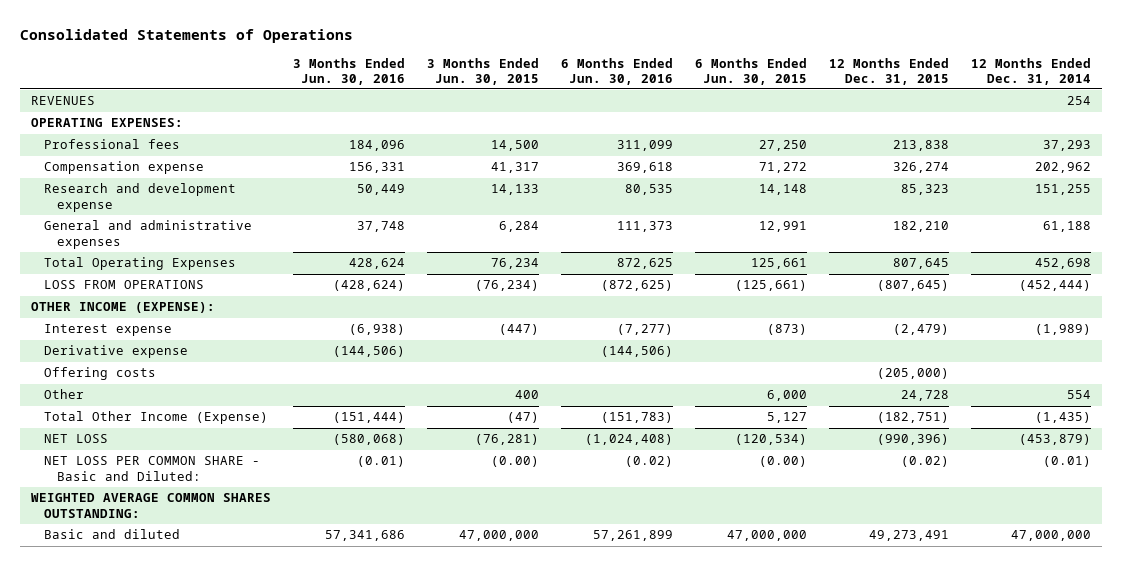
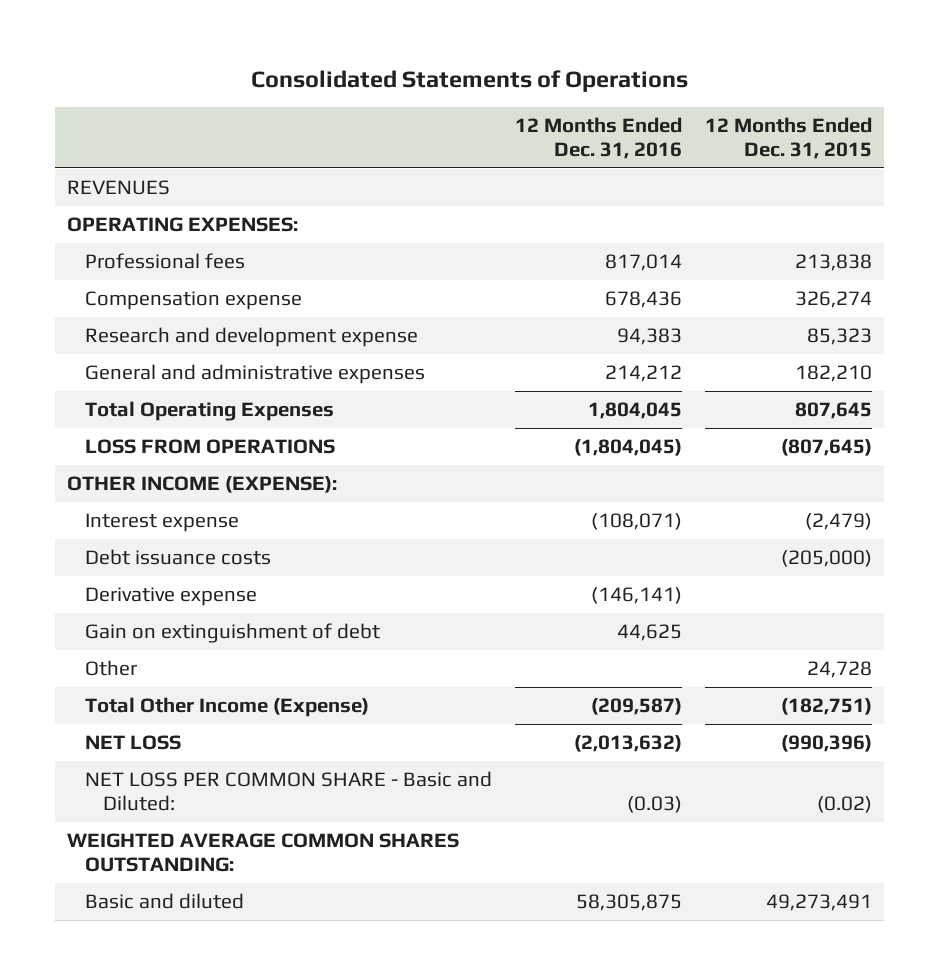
[292,57,405,85] 3 Months Ended Jun. 30, 2016 -> none
[426,57,539,85] 3 Months Ended Jun. 30, 2015 -> none
[560,57,673,85] 6 Months Ended Jun. 30, 2016 -> none
[694,57,807,85] 6 Months Ended Jun. 30, 2015 -> none
[970,57,1091,85] 12 Months Ended Dec. 31, 2014 -> none
none -> [515,117,683,159] 12 Months Ended Dec. 31, 2016
none -> [85,549,272,566] Debt issuance costs
[43,367,156,381] Offering costs -> none
none -> [85,623,381,644] Gain on extinguishment of debt

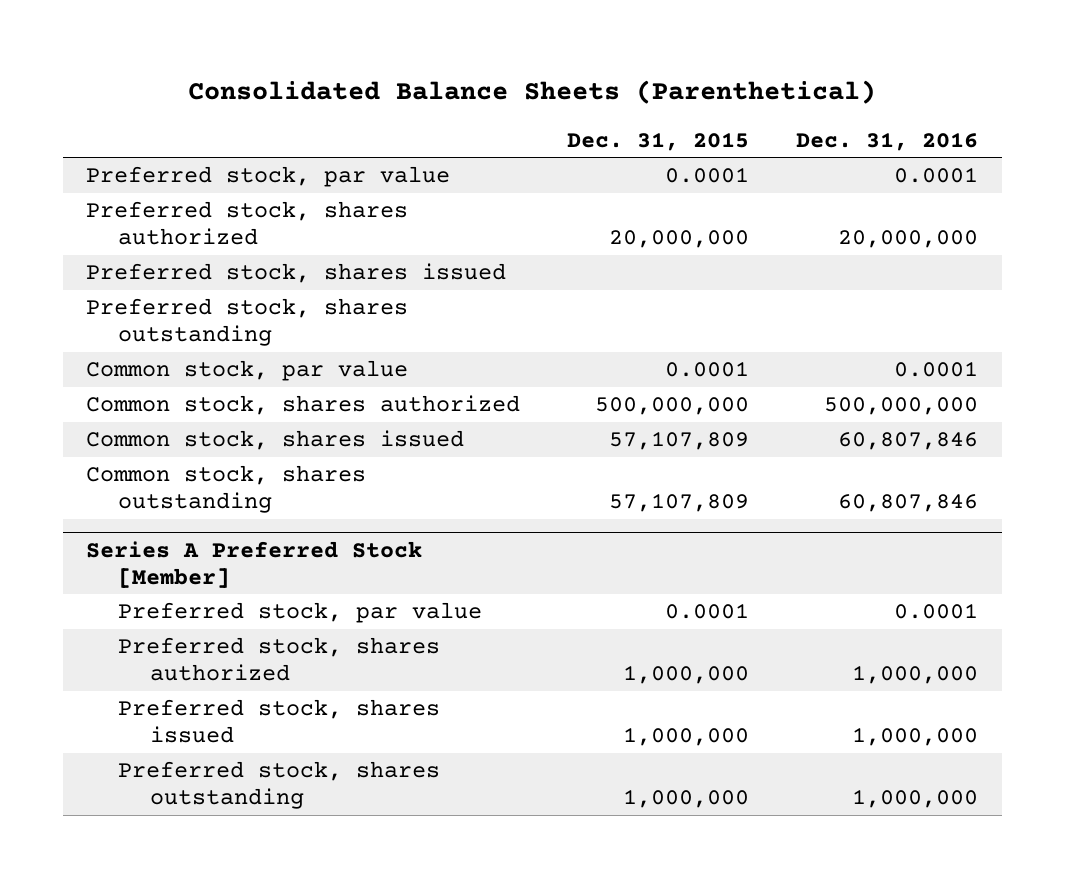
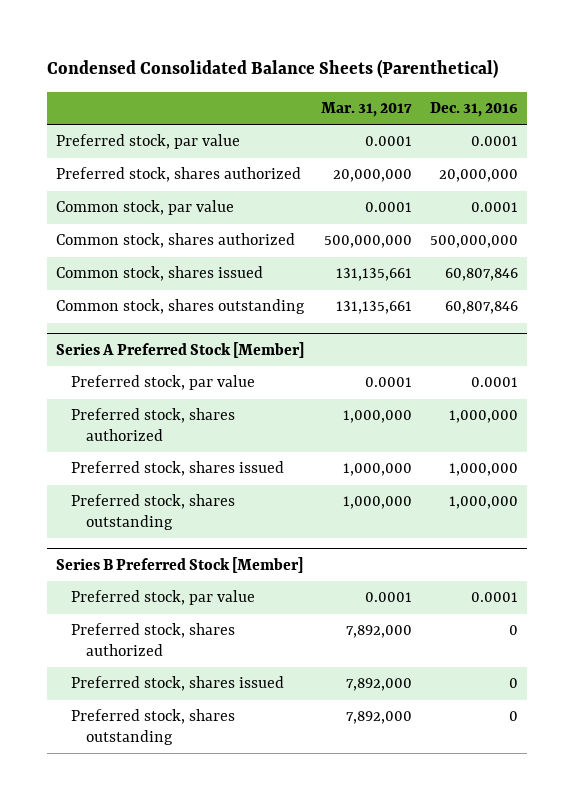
[188,80,877,105] Consolidated Balance Sheets (Parenthetical) -> [46,59,498,79] Condensed Consolidated Balance Sheets (Parenthetical)
[567,131,750,151] Dec. 31, 2015 -> none
none -> [321,101,413,117] Mar. 31, 2017
[86,263,507,284] Preferred stock, shares issued -> none
[86,298,409,347] Preferred stock, shares outstanding -> none
none -> [55,556,303,573] Series B Preferred Stock [Member]
none -> [70,590,255,606] Preferred stock, par value
none -> [70,623,235,656] Preferred stock, shares authorized
none -> [70,676,284,692] Preferred stock, shares issued
none -> [70,709,235,745] Preferred stock, shares outstanding

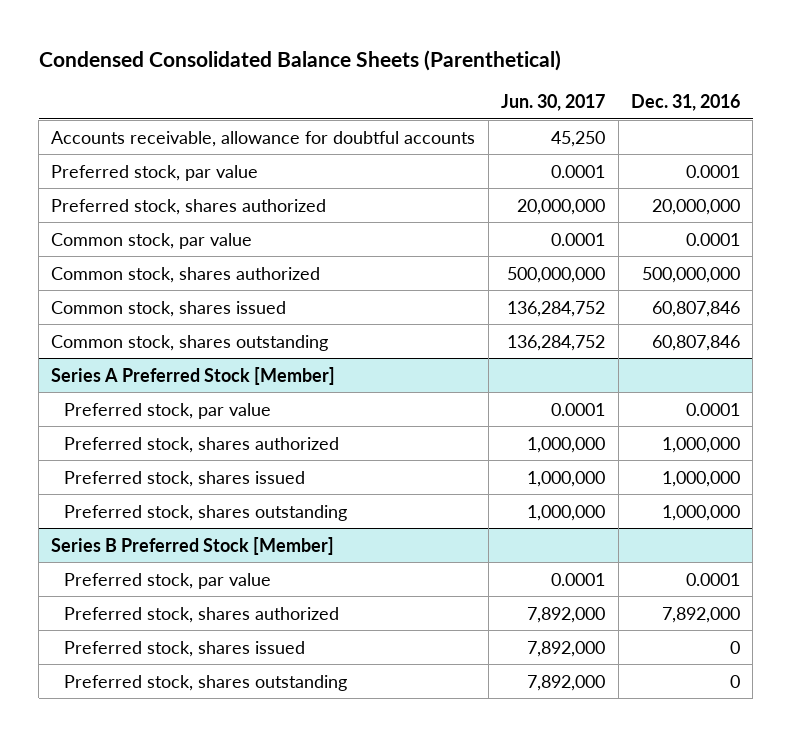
[321,101,413,117] Mar. 31, 2017 -> none
none -> [501,94,606,112] Jun. 30, 2017
none -> [51,130,476,147] Accounts receivable, allowance for doubtful accounts
[509,625,519,636] 0 -> [661,606,740,623] 7,892,000

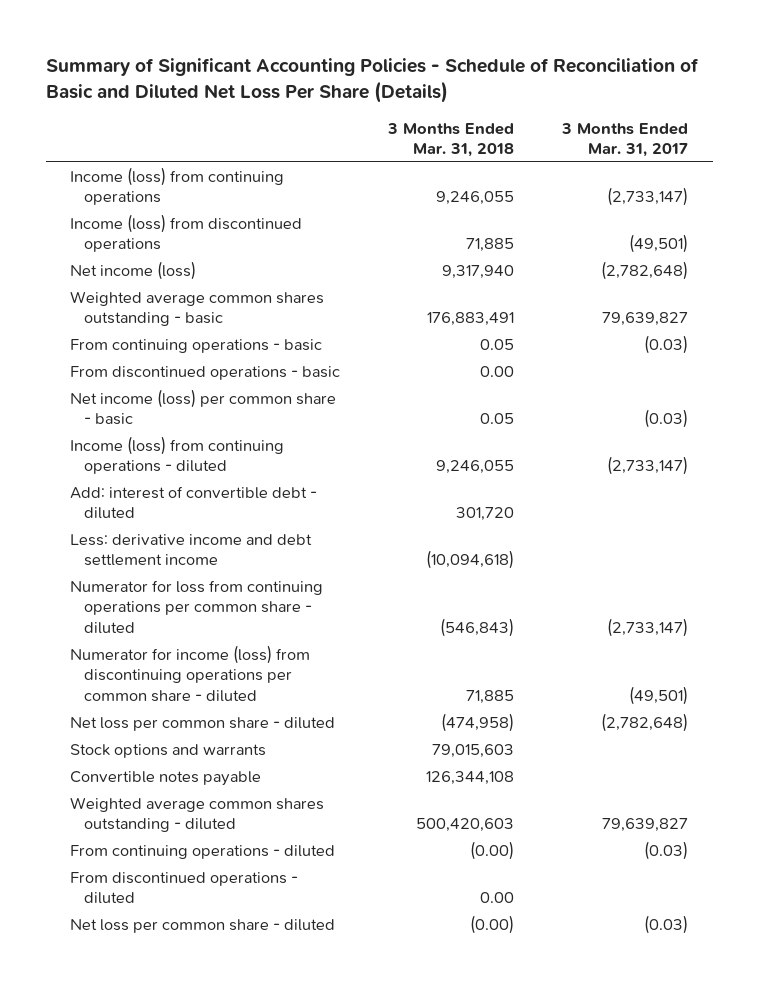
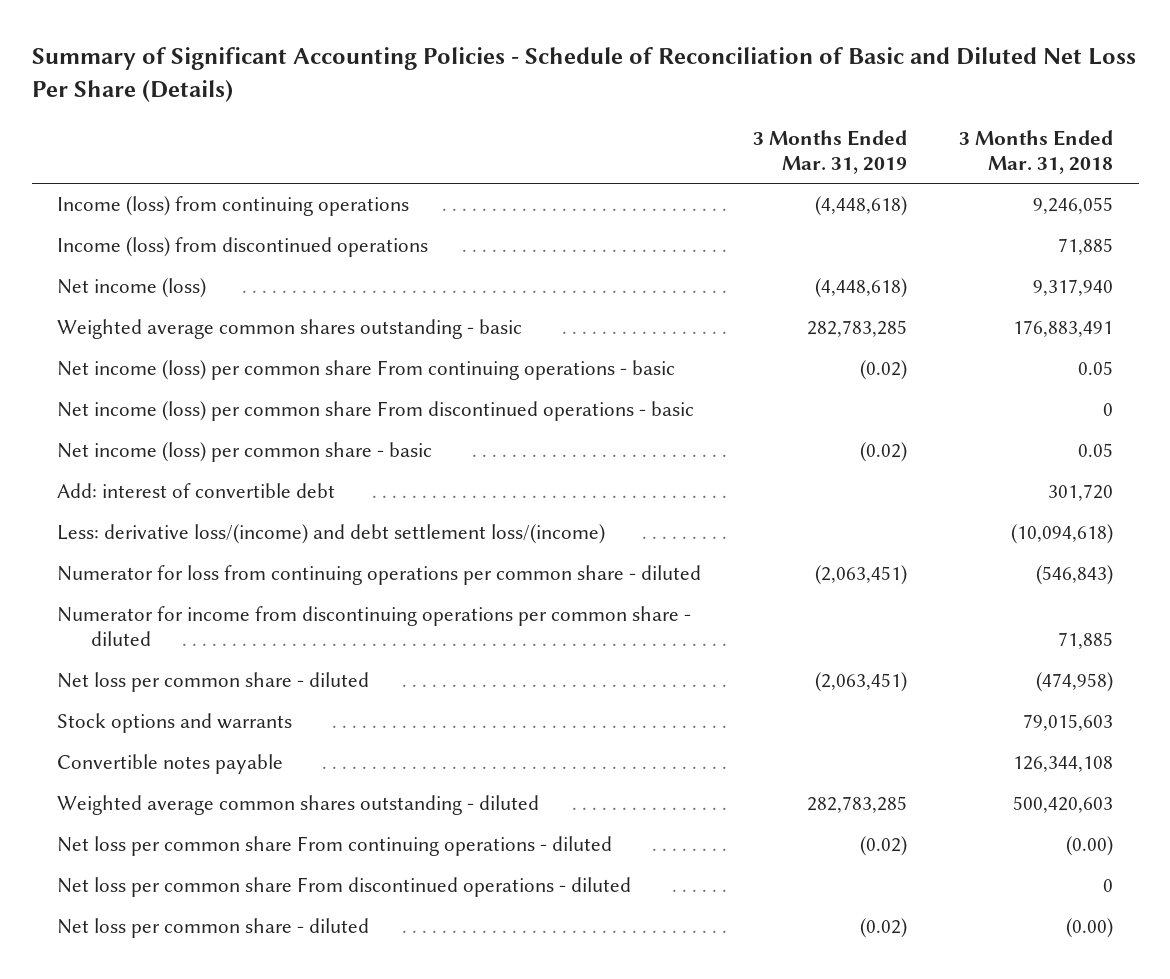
[561,122,689,157] 3 Months Ended Mar. 31, 2017 -> none
none -> [753,129,908,174] 3 Months Ended Mar. 31, 2019
[69,339,322,354] From continuing operations - basic -> [57,360,676,381] Net income (loss) per common share From continuing operations - basic
[69,366,340,381] From discontinued operations - basic -> [57,401,695,422] Net income (loss) per common share From discontinued operations - basic
[480,366,515,378] 0.00 -> [1102,403,1113,417] 0
[69,436,284,475] Income (loss) from continuing operations - diluted -> none
[69,486,317,520] Add: interest of convertible debt - diluted -> [57,483,336,499] Add: interest of convertible debt
[69,534,312,567] Less: derivative income and debt settlement income -> [57,524,606,545] Less: derivative loss/(income) and debt settlement loss/(income)
[69,645,310,702] Numerator for income (loss) from discontinuing operations per common share - diluted -> [57,606,692,647] Numerator for income from discontinuing operations per common share - diluted
[69,845,335,860] From continuing operations - diluted -> [57,836,613,857] Net loss per common share From continuing operations - diluted
[69,872,298,905] From discontinued operations - diluted -> [57,877,632,898] Net loss per common share From discontinued operations - diluted
[480,892,515,904] 0.00 -> [1102,879,1113,893] 0

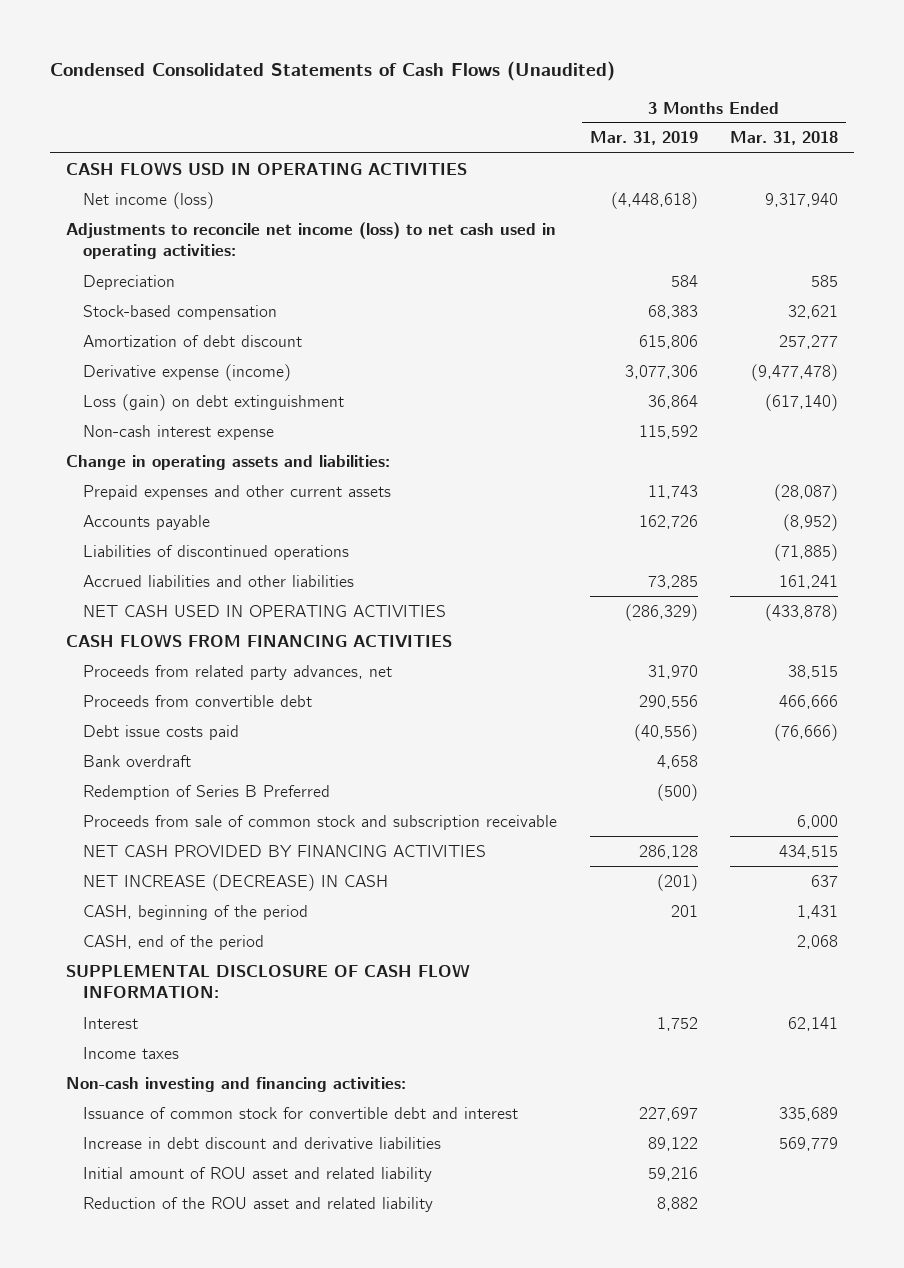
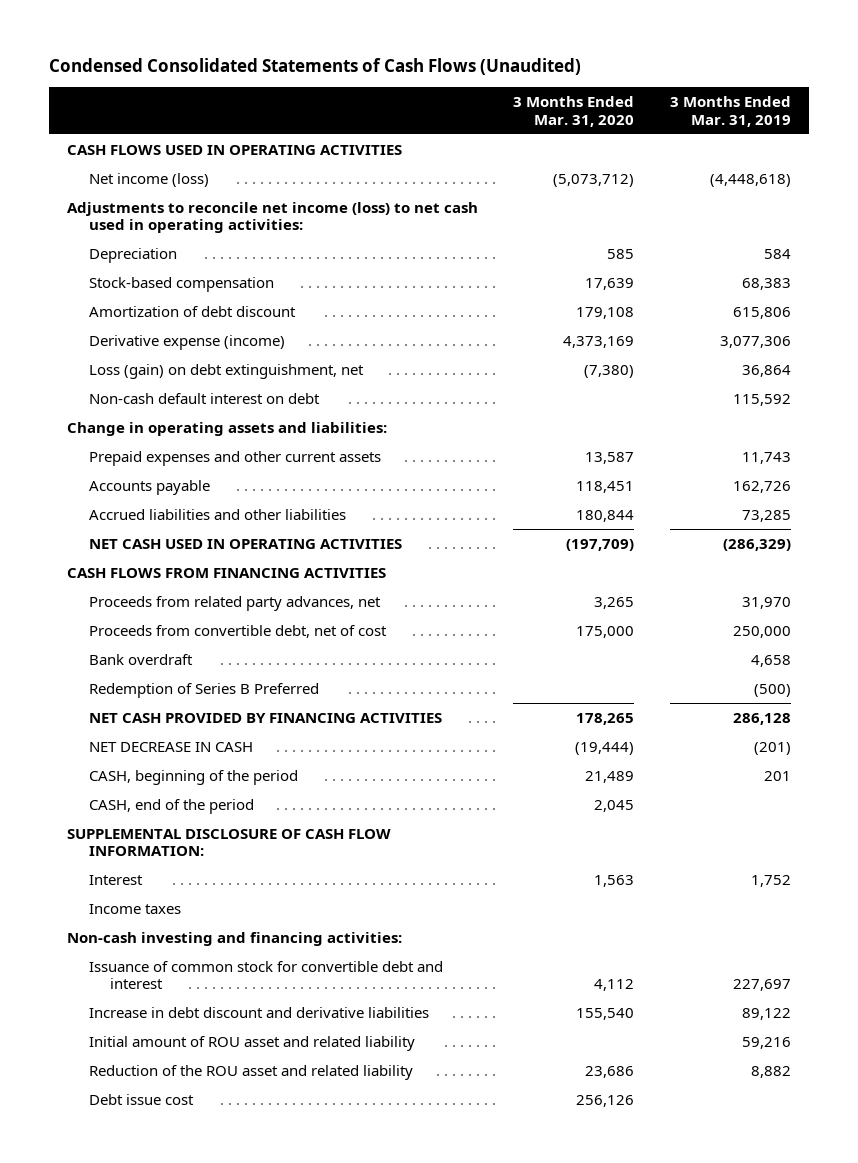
[729,131,838,146] Mar. 31, 2018 -> none
none -> [513,96,635,127] 3 Months Ended Mar. 31, 2020
[66,161,468,175] CASH FLOWS USD IN OPERATING ACTIVITIES -> [66,144,402,155] CASH FLOWS USED IN OPERATING ACTIVITIES
[83,393,345,411] Loss (gain) on debt extinguishment -> [88,363,364,379] Loss (gain) on debt extinguishment, net
[83,424,275,440] Non-cash interest expense -> [88,392,320,404] Non-cash default interest on debt
[83,544,350,560] Liabilities of discontinued operations -> none
[83,724,240,740] Debt issue costs paid -> none
[83,694,313,707] Proceeds from convertible debt -> [88,624,387,638] Proceeds from convertible debt, net of cost
[638,694,698,709] 290,556 -> [733,625,792,638] 250,000
[83,814,558,830] Proceeds from sale of common stock and subscription receivable -> none
[83,873,389,891] NET INCREASE (DECREASE) IN CASH -> [88,741,253,752] NET DECREASE IN CASH
none -> [88,1093,194,1105] Debt issue cost

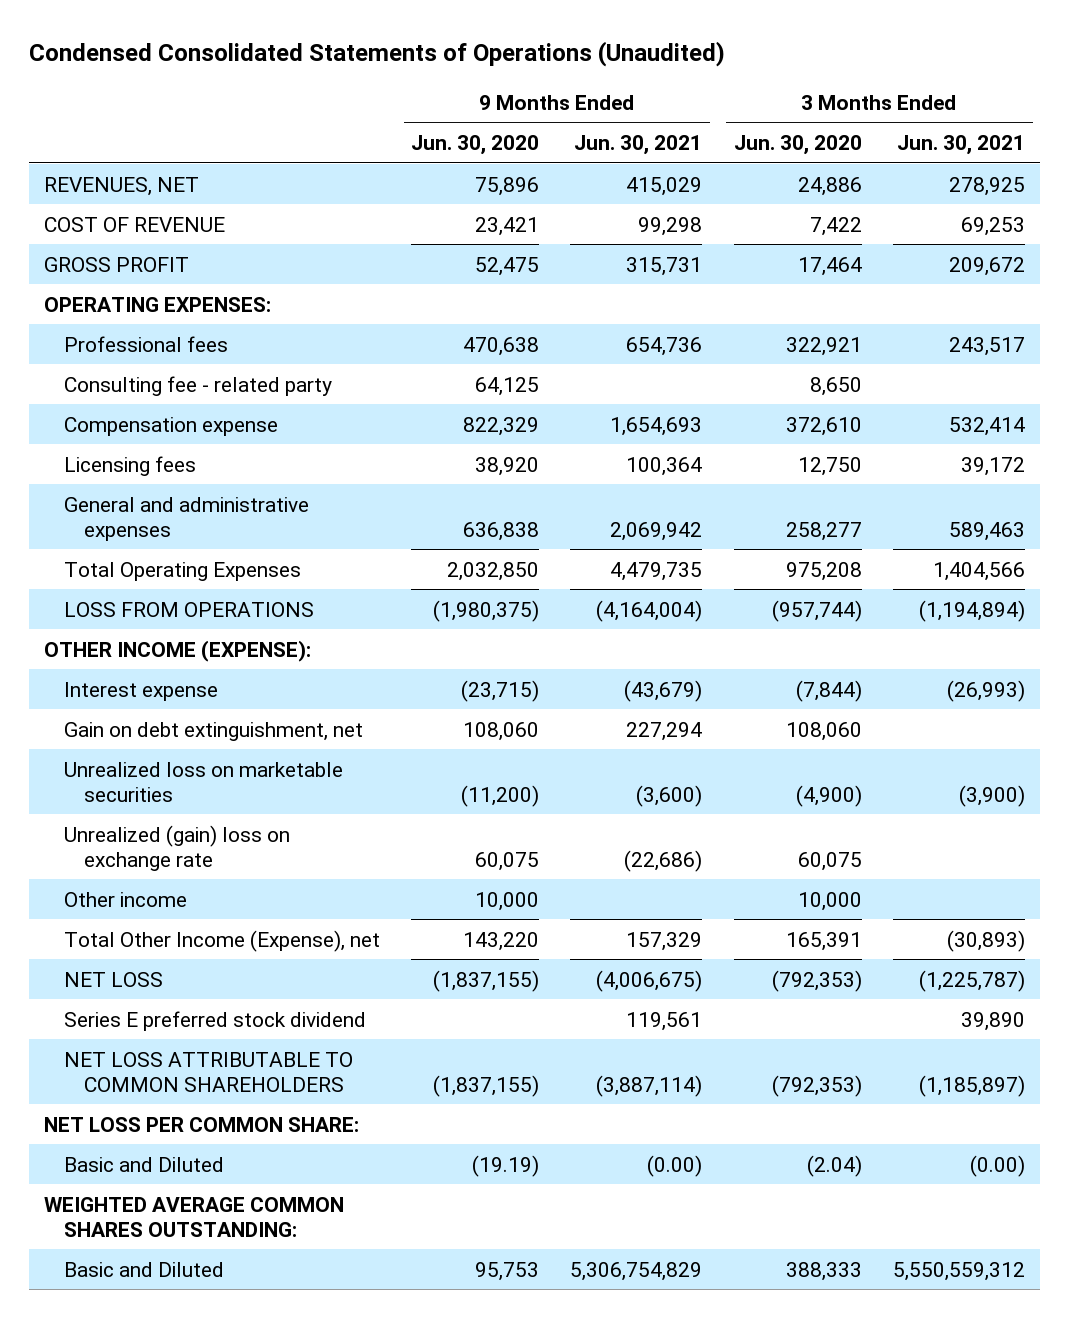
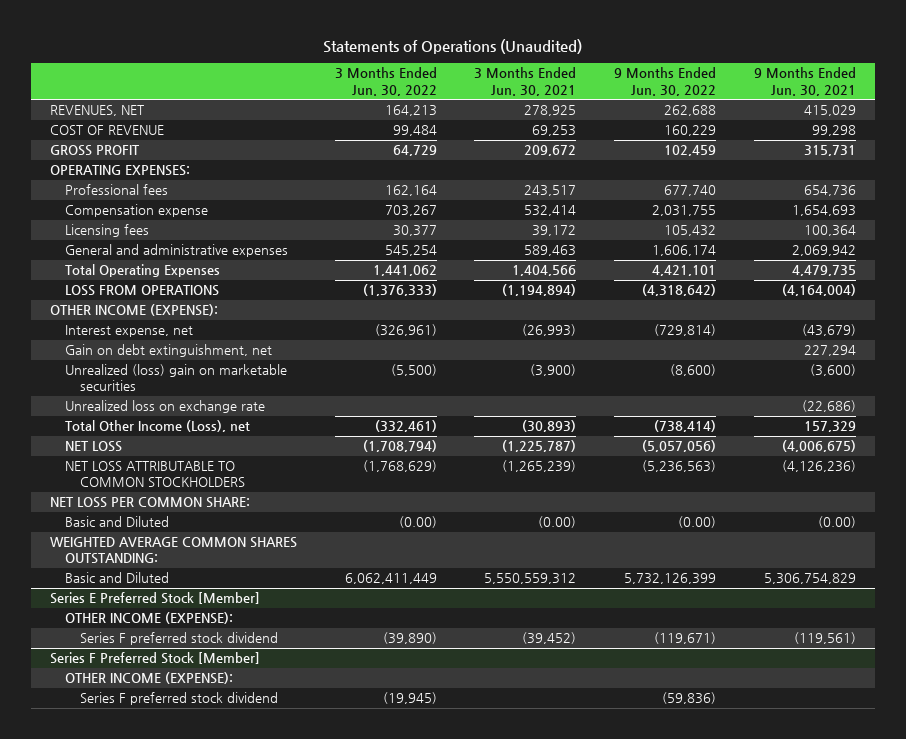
[28,41,725,68] Condensed Consolidated Statements of Operations (Unaudited) -> [322,38,582,54] Statements of Operations (Unaudited)
[411,135,540,156] Jun. 30, 2020 -> none
[733,135,862,156] Jun. 30, 2020 -> none
none -> [334,67,437,96] 3 Months Ended Jun. 30, 2022
none -> [614,67,717,96] 9 Months Ended Jun. 30, 2022
[64,375,333,396] Consulting fee - related party -> none
[64,681,219,701] Interest expense -> [64,325,193,338] Interest expense, net
[64,891,188,907] Other income -> none
[64,761,344,802] Unrealized loss on marketable securities -> [64,364,287,392] Unrealized (loss) gain on marketable securities
[64,824,291,871] Unrealized (gain) loss on exchange rate -> [64,400,265,414] Unrealized loss on exchange rate
[64,929,381,952] Total Other Income (Expense), net -> [64,420,250,433] Total Other Income (Loss), net
[64,1010,367,1031] Series E preferred stock dividend -> none
[64,1051,354,1092] NET LOSS ATTRIBUTABLE TO COMMON SHAREHOLDERS -> [64,461,245,488] NET LOSS ATTRIBUTABLE TO COMMON STOCKHOLDERS
[596,1074,703,1097] (3,887,114) -> [781,460,856,473] (4,126,236)
[918,1074,1025,1097] (1,185,897) -> [502,460,577,473] (1,265,239)
none -> [49,592,260,605] Series E Preferred Stock [Member]
none -> [64,612,233,625] OTHER INCOME (EXPENSE):
none -> [79,632,278,646] Series F preferred stock dividend
none -> [49,652,260,665] Series F Preferred Stock [Member]
none -> [64,672,233,685] OTHER INCOME (EXPENSE):
none -> [79,692,278,706] Series F preferred stock dividend

